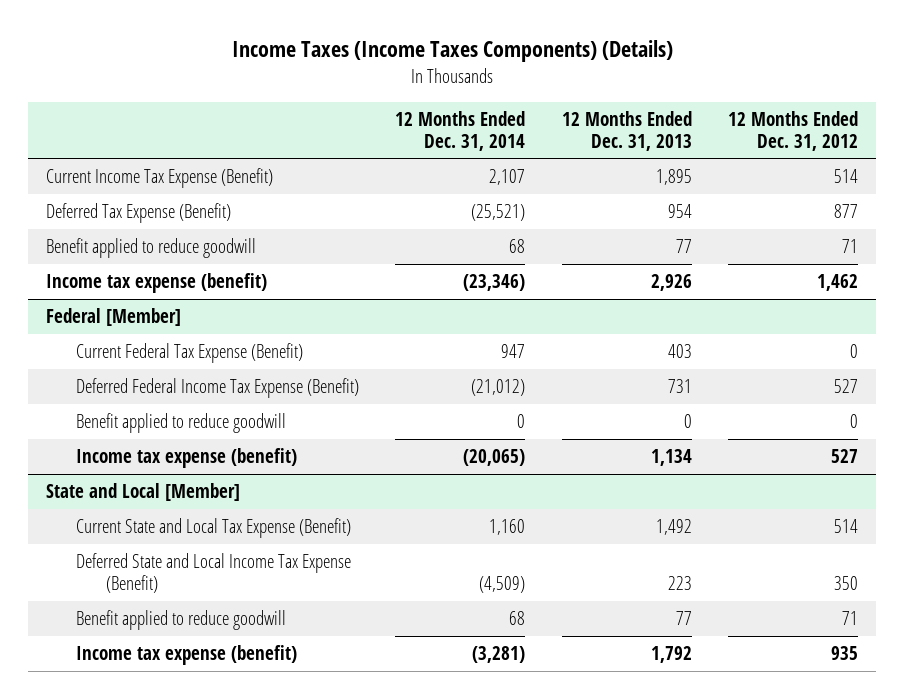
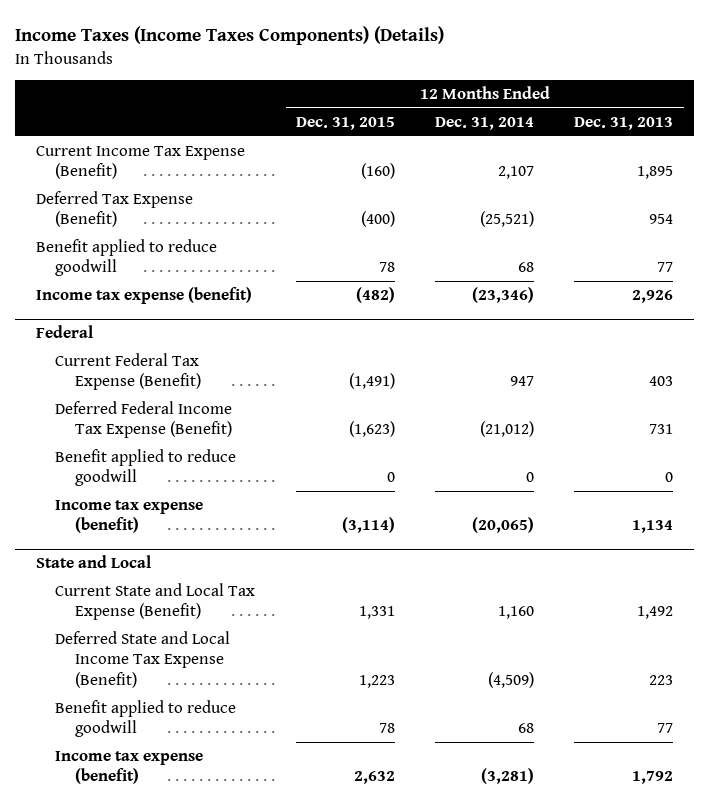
[727,110,858,151] 12 Months Ended Dec. 31, 2012 -> none
none -> [295,117,395,131] Dec. 31, 2015
[46,308,182,327] Federal [Member] -> [35,325,93,339] Federal
[46,483,241,502] State and Local [Member] -> [35,555,151,569] State and Local

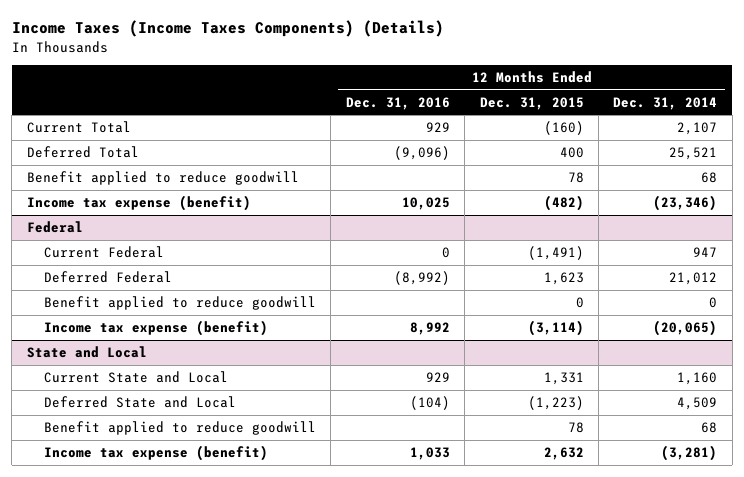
[574,117,674,131] Dec. 31, 2013 -> none
none -> [345,96,450,110] Dec. 31, 2016
[35,146,245,180] Current Income Tax Expense (Benefit) -> [26,121,131,134] Current Total
[35,191,193,228] Deferred Tax Expense (Benefit) -> [26,146,139,159] Deferred Total
[360,211,395,228] (400) -> [559,147,584,159] 400
[480,211,535,228] (25,521) -> [669,147,718,161] 25,521
[55,353,201,391] Current Federal Tax Expense (Benefit) -> [44,246,165,259] Current Federal
[55,401,233,439] Deferred Federal Income Tax Expense (Benefit) -> [44,271,173,284] Deferred Federal
[348,421,395,438] (1,623) -> [543,272,584,286] 1,623
[480,421,535,438] (21,012) -> [669,272,718,286] 21,012
[55,583,256,621] Current State and Local Tax Expense (Benefit) -> [44,371,229,384] Current State and Local
[55,631,231,688] Deferred State and Local Income Tax Expense (Benefit) -> [44,396,237,409] Deferred State and Local
[358,674,395,688] 1,223 -> [527,396,584,411] (1,223)
[488,671,535,688] (4,509) -> [677,397,718,411] 4,509

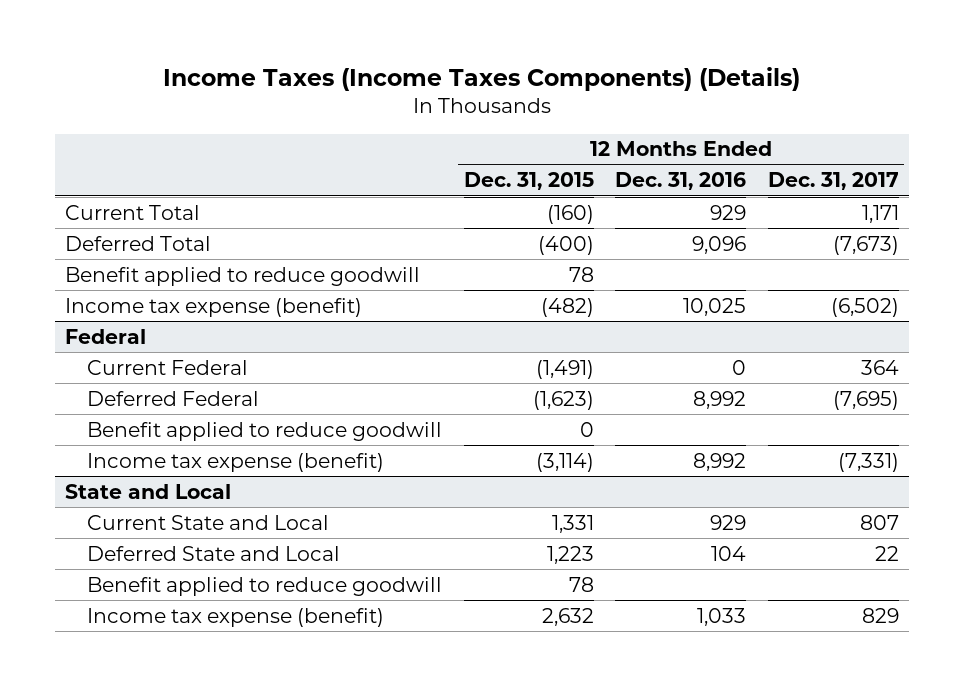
[613,96,718,110] Dec. 31, 2014 -> none
none -> [767,172,899,191] Dec. 31, 2017
[393,146,450,161] (9,096) -> [692,235,747,254] 9,096
[559,147,584,159] 400 -> [537,235,594,255] (400)
[393,271,450,286] (8,992) -> [693,390,747,409] 8,992
[543,272,584,286] 1,623 -> [532,390,594,410] (1,623)
[409,396,450,411] (104) -> [711,545,747,561] 104
[527,396,584,411] (1,223) -> [546,545,594,564] 1,223

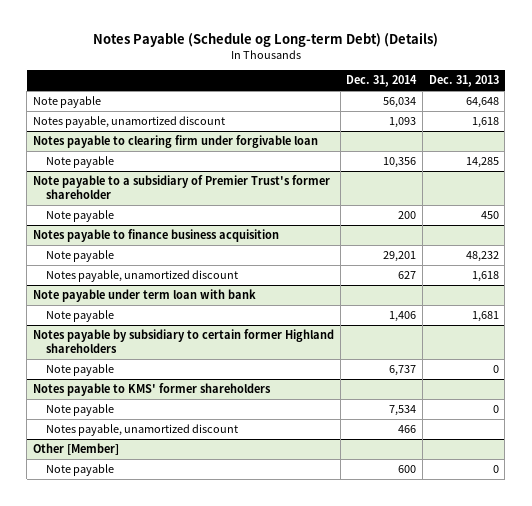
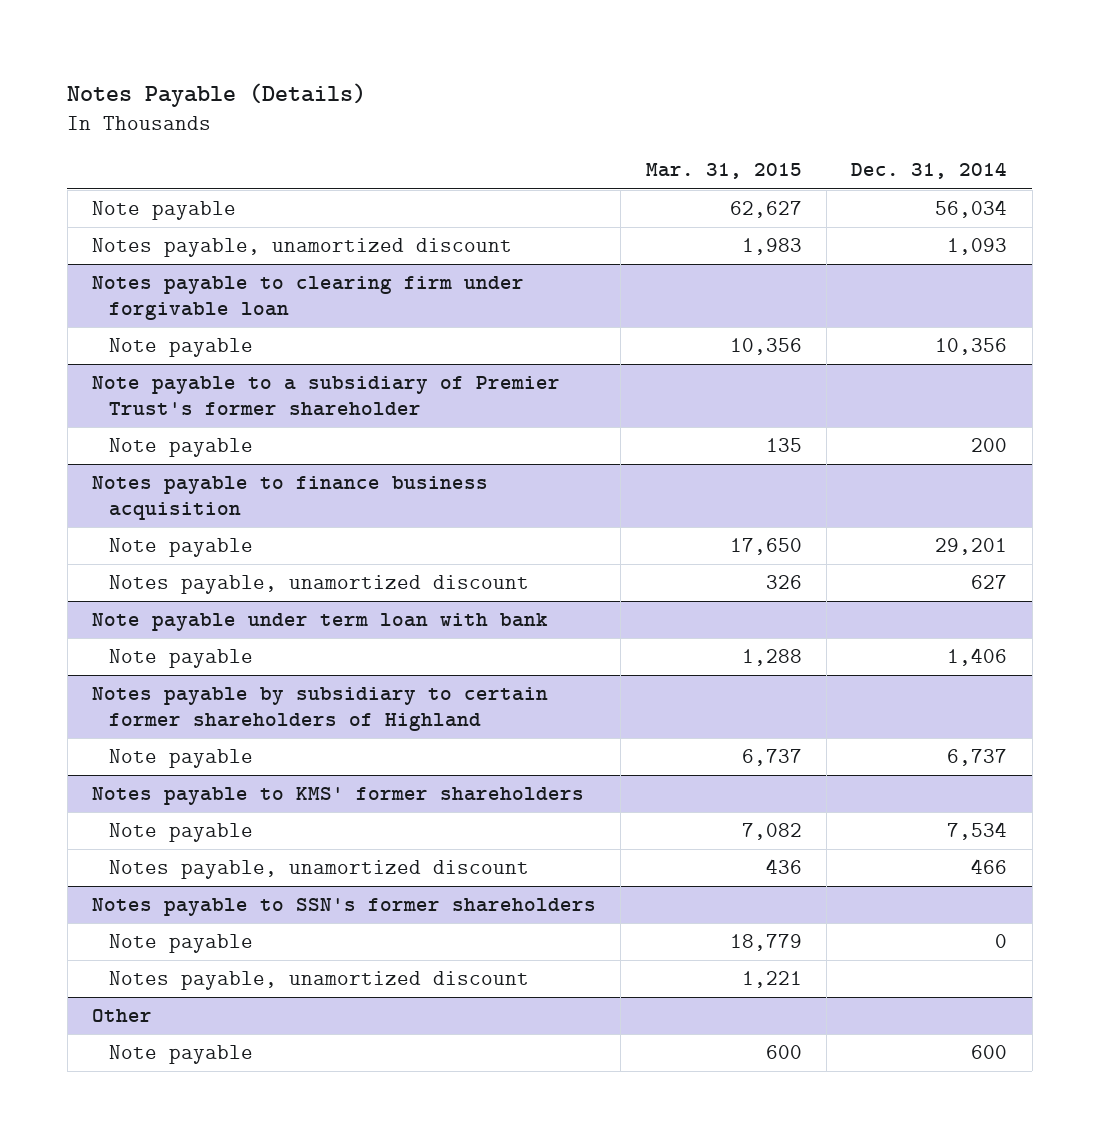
[92,31,438,47] Notes Payable (Schedule og Long-term Debt) (Details) -> [67,82,367,107] Notes Payable (Details)
[428,75,499,88] Dec. 31, 2013 -> none
none -> [645,163,802,180] Mar. 31, 2015
[32,329,334,353] Notes payable by subsidiary to certain former Highland shareholders -> [91,687,548,732] Notes payable by subsidiary to certain former shareholders of Highland
none -> [91,898,596,917] Notes payable to SSN's former shareholders
none -> [109,934,254,954] Note payable
none -> [109,971,530,991] Notes payable, unamortized discount
[32,443,119,456] Other [Member] -> [91,1009,152,1023] Other

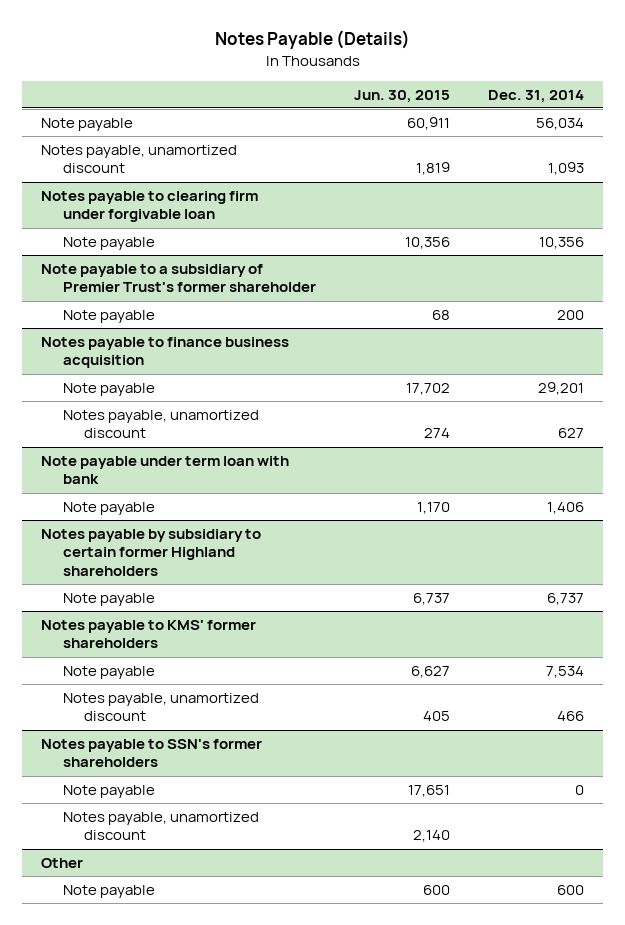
[645,163,802,180] Mar. 31, 2015 -> none
none -> [353,89,450,103] Jun. 30, 2015
[91,687,548,732] Notes payable by subsidiary to certain former shareholders of Highland -> [41,529,262,576] Notes payable by subsidiary to certain former Highland shareholders

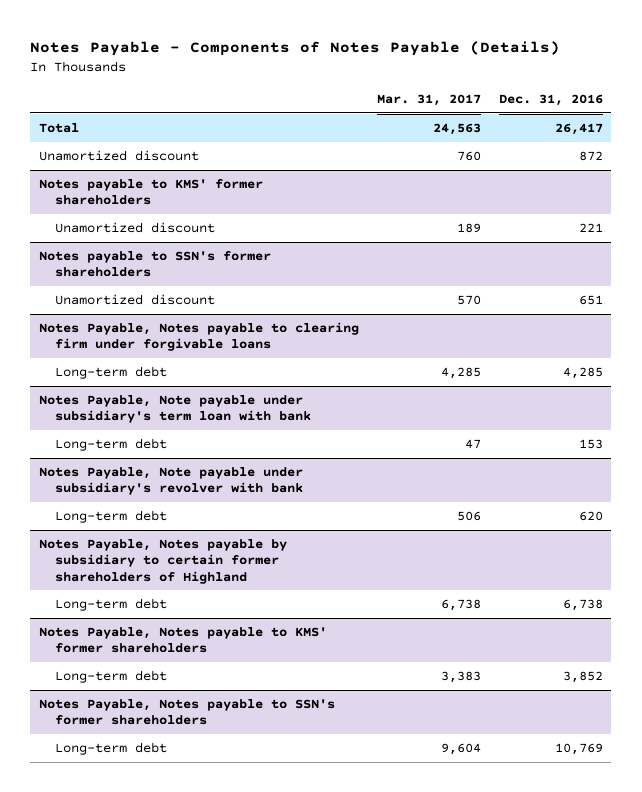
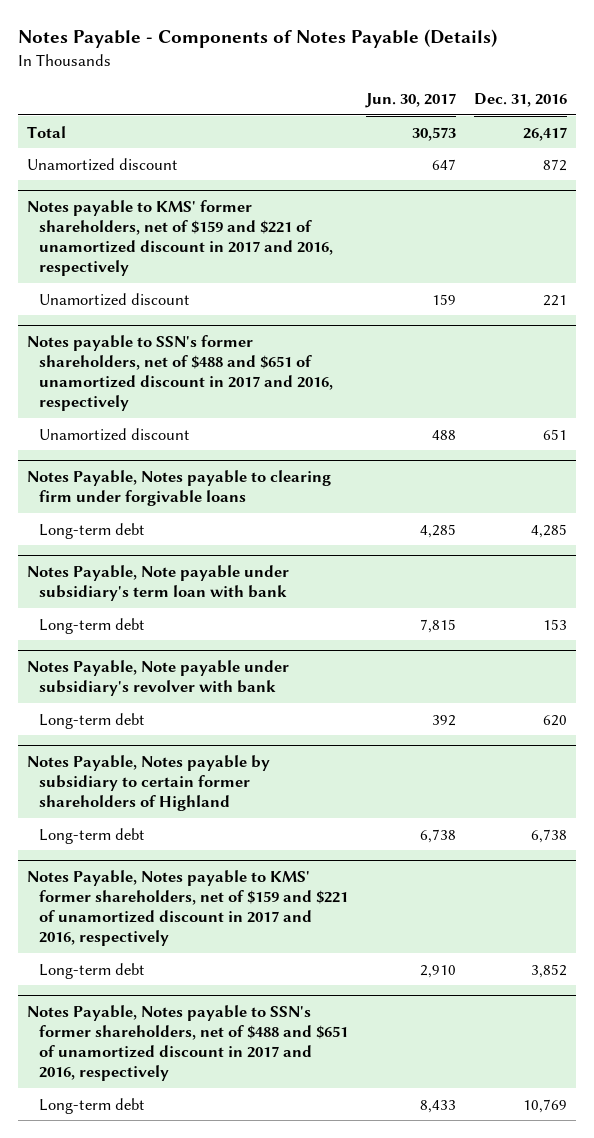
[376,94,481,107] Mar. 31, 2017 -> none
none -> [364,92,456,108] Jun. 30, 2017
[39,178,264,206] Notes payable to KMS' former shareholders -> [26,199,333,277] Notes payable to KMS' former shareholders, net of $159 and $221 of unamortized discount in 2017 and 2016, respectively
[39,250,272,278] Notes payable to SSN's former shareholders -> [26,334,333,412] Notes payable to SSN's former shareholders, net of $488 and $651 of unamortized discount in 2017 and 2016, respectively
[39,626,328,654] Notes Payable, Notes payable to KMS' former shareholders -> none
none -> [26,869,348,947] Notes Payable, Notes payable to KMS' former shareholders, net of $159 and $221 of unamortized discount in 2017 and 2016, respectively
[39,698,336,726] Notes Payable, Notes payable to SSN's former shareholders -> none
none -> [26,1004,348,1082] Notes Payable, Notes payable to SSN's former shareholders, net of $488 and $651 of unamortized discount in 2017 and 2016, respectively

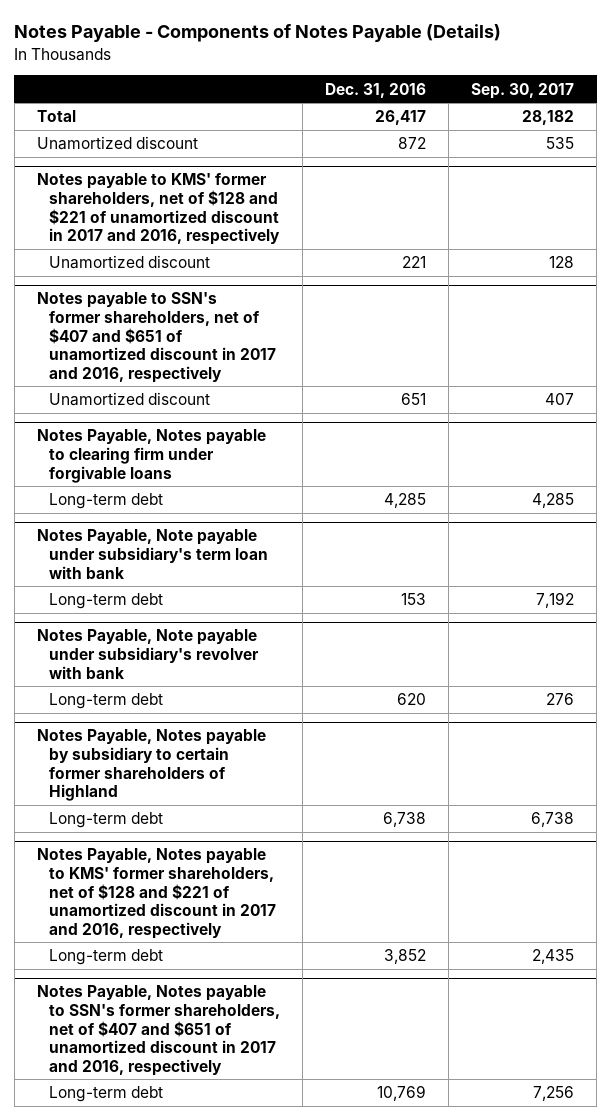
[364,92,456,108] Jun. 30, 2017 -> none
none -> [471,82,575,99] Sep. 30, 2017
[26,199,333,277] Notes payable to KMS' former shareholders, net of $159 and $221 of unamortized discount in 2017 and 2016, respectively -> [36,173,281,246] Notes payable to KMS' former shareholders, net of $128 and $221 of unamortized discount in 2017 and 2016, respectively
[26,334,333,412] Notes payable to SSN's former shareholders, net of $488 and $651 of unamortized discount in 2017 and 2016, respectively -> [36,292,277,383] Notes payable to SSN's former shareholders, net of $407 and $651 of unamortized discount in 2017 and 2016, respectively
[26,869,348,947] Notes Payable, Notes payable to KMS' former shareholders, net of $159 and $221 of unamortized discount in 2017 and 2016, respectively -> [36,848,277,939] Notes Payable, Notes payable to KMS' former shareholders, net of $128 and $221 of unamortized discount in 2017 and 2016, respectively
[26,1004,348,1082] Notes Payable, Notes payable to SSN's former shareholders, net of $488 and $651 of unamortized discount in 2017 and 2016, respectively -> [36,985,281,1076] Notes Payable, Notes payable to SSN's former shareholders, net of $407 and $651 of unamortized discount in 2017 and 2016, respectively

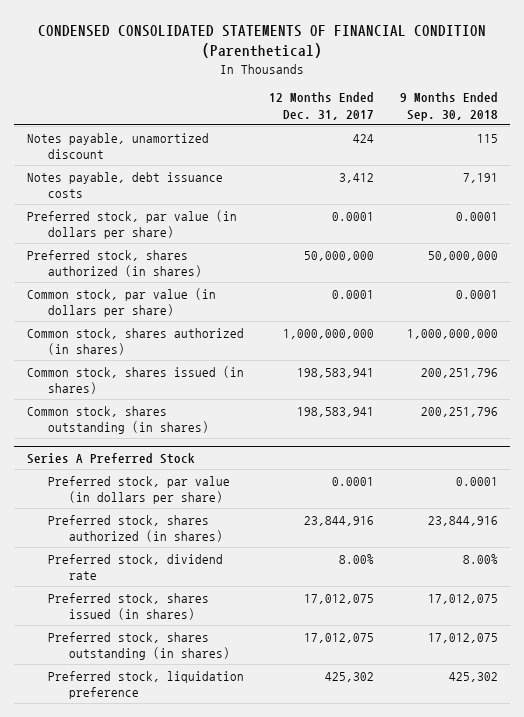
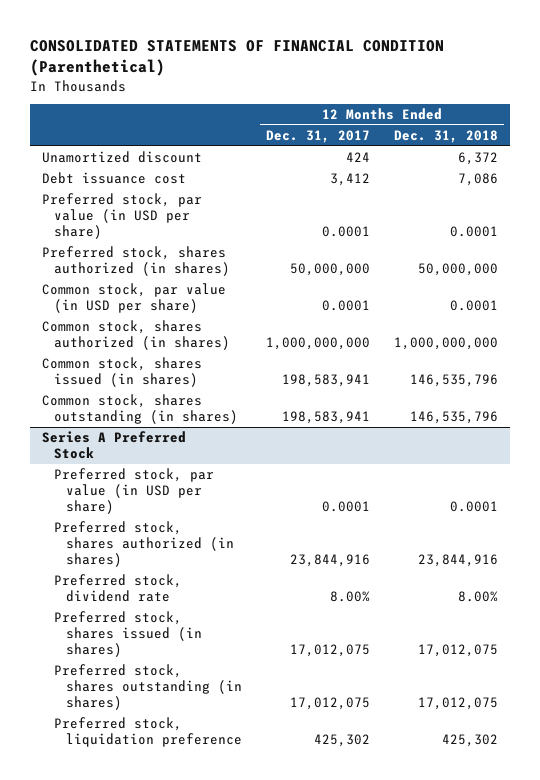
[38,24,487,59] CONDENSED CONSOLIDATED STATEMENTS OF FINANCIAL CONDITION (Parenthetical) -> [30,40,445,77] CONSOLIDATED STATEMENTS OF FINANCIAL CONDITION (Parenthetical)
[399,92,498,121] 9 Months Ended Sep. 30, 2018 -> none
none -> [394,129,499,143] Dec. 31, 2018
[26,132,209,159] Notes payable, unamortized discount -> [42,151,203,164] Unamortized discount
[26,171,223,198] Notes payable, debt issuance costs -> [42,172,187,185] Debt issuance cost
[26,209,237,239] Preferred stock, par value (in dollars per share) -> [42,193,203,240] Preferred stock, par value (in USD per share)
[26,287,216,317] Common stock, par value (in dollars per share) -> [42,283,227,314] Common stock, par value (in USD per share)
[47,475,230,504] Preferred stock, par value (in dollars per share) -> [54,468,215,515] Preferred stock, par value (in USD per share)

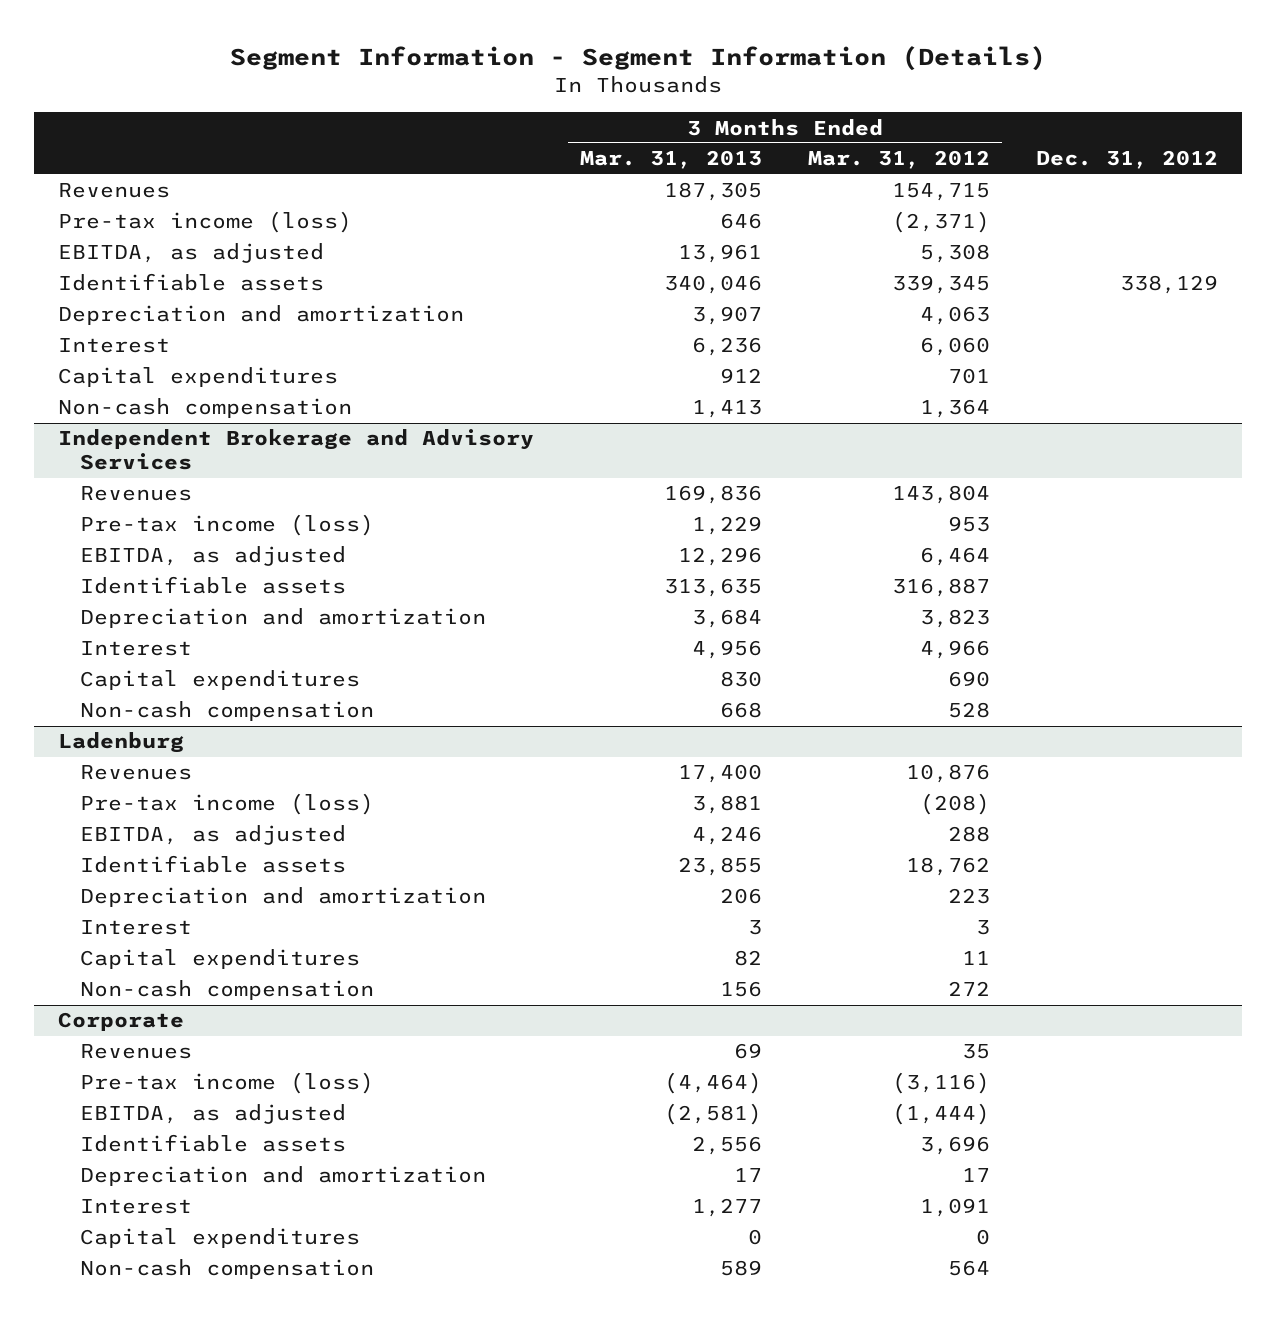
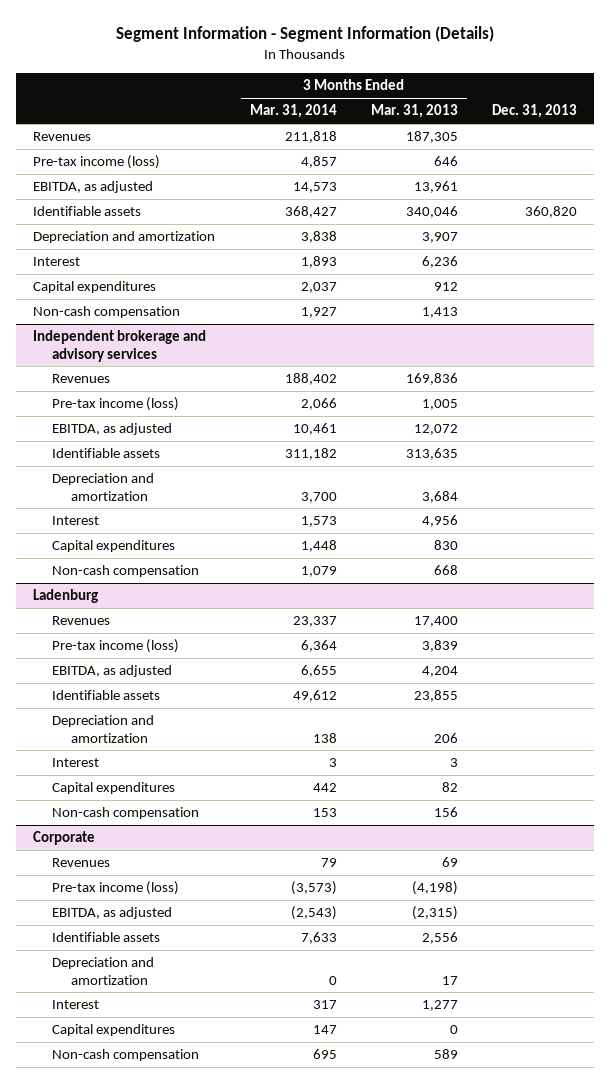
[808,150,991,170] Mar. 31, 2012 -> none
[1036,150,1219,170] Dec. 31, 2012 -> none
none -> [249,104,337,119] Mar. 31, 2014
none -> [492,104,578,119] Dec. 31, 2013
[57,429,534,471] Independent Brokerage and Advisory Services -> [33,330,207,362] Independent brokerage and advisory services
[691,516,762,536] 1,229 -> [421,399,458,411] 1,005
[677,547,762,567] 12,296 -> [413,424,458,436] 12,072
[691,795,762,815] 3,881 -> [421,640,458,653] 3,839
[691,826,762,846] 4,246 -> [421,666,458,678] 4,204
[663,1072,762,1095] (4,464) -> [411,881,458,896] (4,198)
[663,1103,762,1126] (2,581) -> [411,906,458,921] (2,315)

